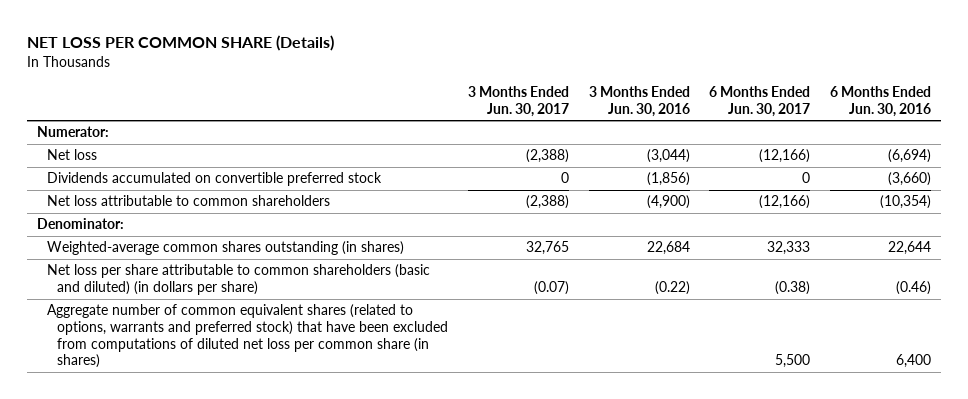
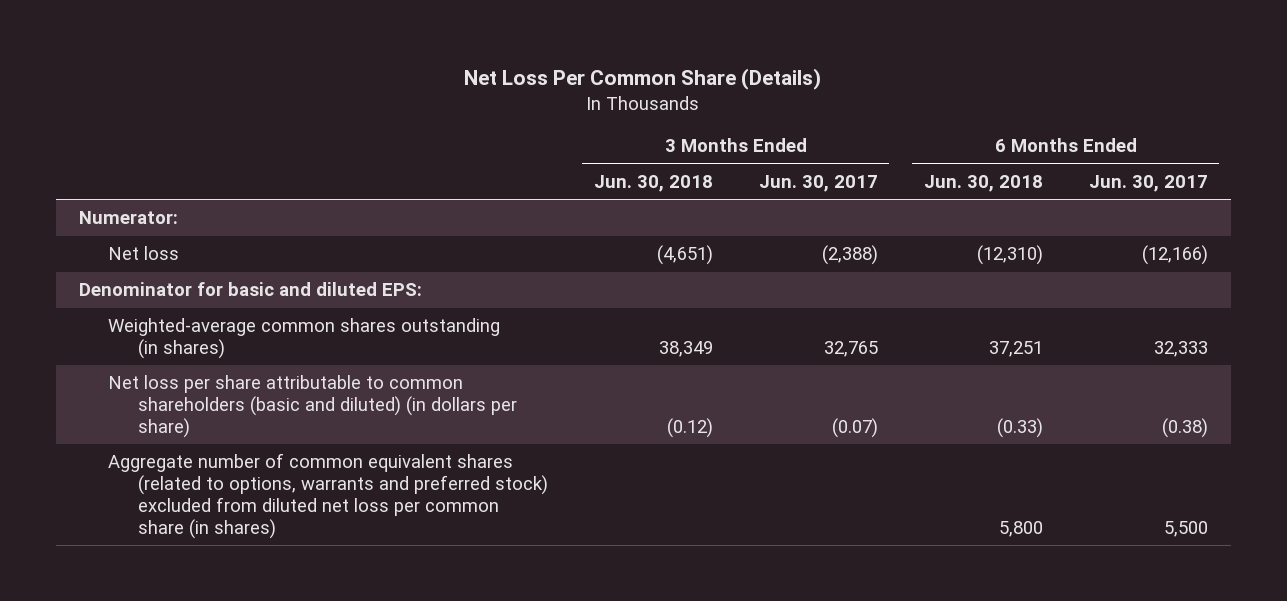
[27,35,335,52] NET LOSS PER COMMON SHARE (Details) -> [464,67,822,90] Net Loss Per Common Share (Details)
[588,86,690,117] 3 Months Ended Jun. 30, 2016 -> none
[829,86,931,117] 6 Months Ended Jun. 30, 2016 -> none
none -> [593,175,713,193] Jun. 30, 2018
none -> [923,175,1043,193] Jun. 30, 2018
[47,172,383,187] Dividends accumulated on convertible preferred stock -> none
[47,195,331,207] Net loss attributable to common shareholders -> none
[36,218,124,230] Denominator: -> [79,282,423,297] Denominator for basic and diluted EPS:
[47,304,449,369] Aggregate number of common equivalent shares (related to options, warrants and preferred stock) that have been excluded from computations of diluted net loss per common share (in shares) -> [108,453,548,539] Aggregate number of common equivalent shares (related to options, warrants and preferred stock) excluded from diluted net loss per common share (in shares)

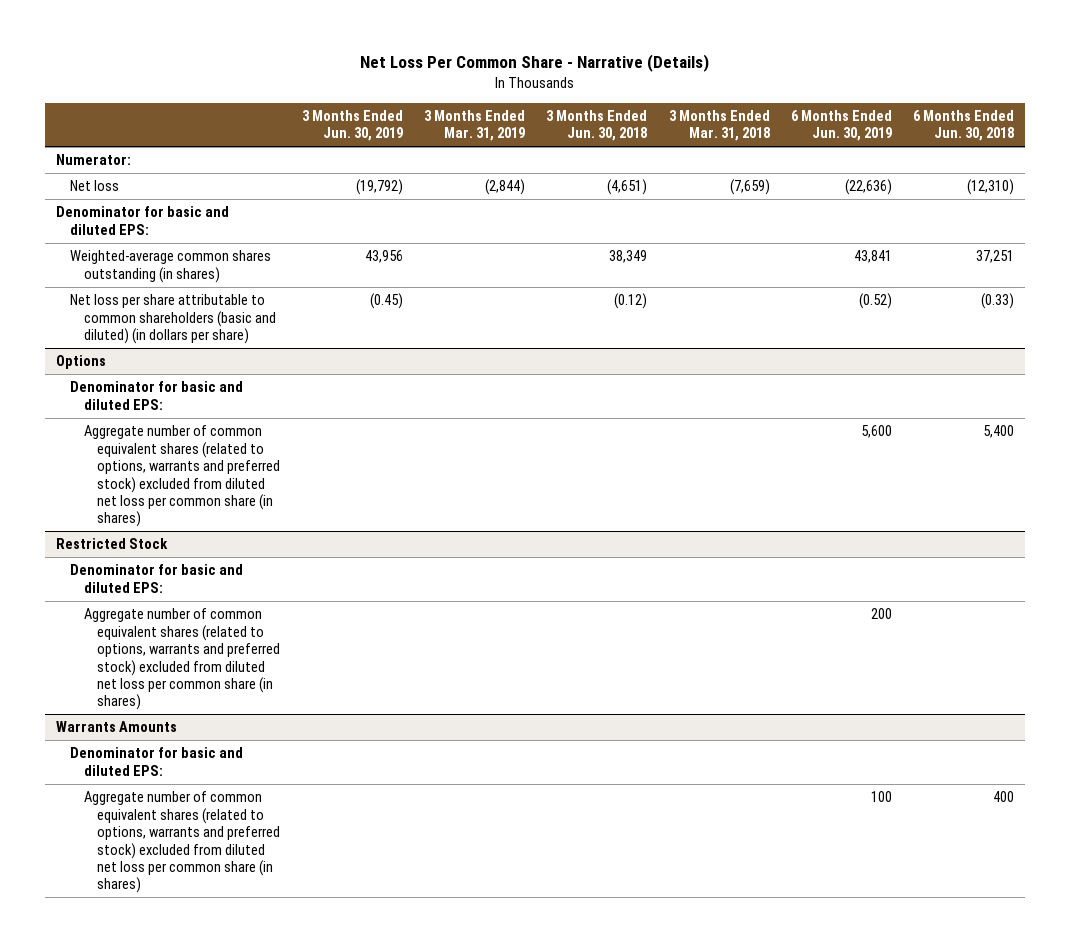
[464,67,822,90] Net Loss Per Common Share (Details) -> [360,54,710,73] Net Loss Per Common Share - Narrative (Details)
[758,175,878,193] Jun. 30, 2017 -> none
[1088,175,1208,193] Jun. 30, 2017 -> none
none -> [301,109,403,142] 3 Months Ended Jun. 30, 2019
none -> [424,109,526,142] 3 Months Ended Mar. 31, 2019
none -> [668,109,770,142] 3 Months Ended Mar. 31, 2018
none -> [791,109,893,142] 6 Months Ended Jun. 30, 2019
none -> [55,355,106,370] Options
none -> [69,381,243,410] Denominator for basic and diluted EPS:
[998,520,1043,537] 5,800 -> [983,425,1015,439] 5,400
none -> [55,538,168,550] Restricted Stock
none -> [69,564,243,593] Denominator for basic and diluted EPS:
none -> [83,608,281,711] Aggregate number of common equivalent shares (related to options, warrants and preferred stock) excluded from diluted net loss per common share (in shares)
none -> [55,721,177,733] Warrants Amounts
none -> [69,747,243,776] Denominator for basic and diluted EPS:
none -> [83,791,281,894] Aggregate number of common equivalent shares (related to options, warrants and preferred stock) excluded from diluted net loss per common share (in shares)

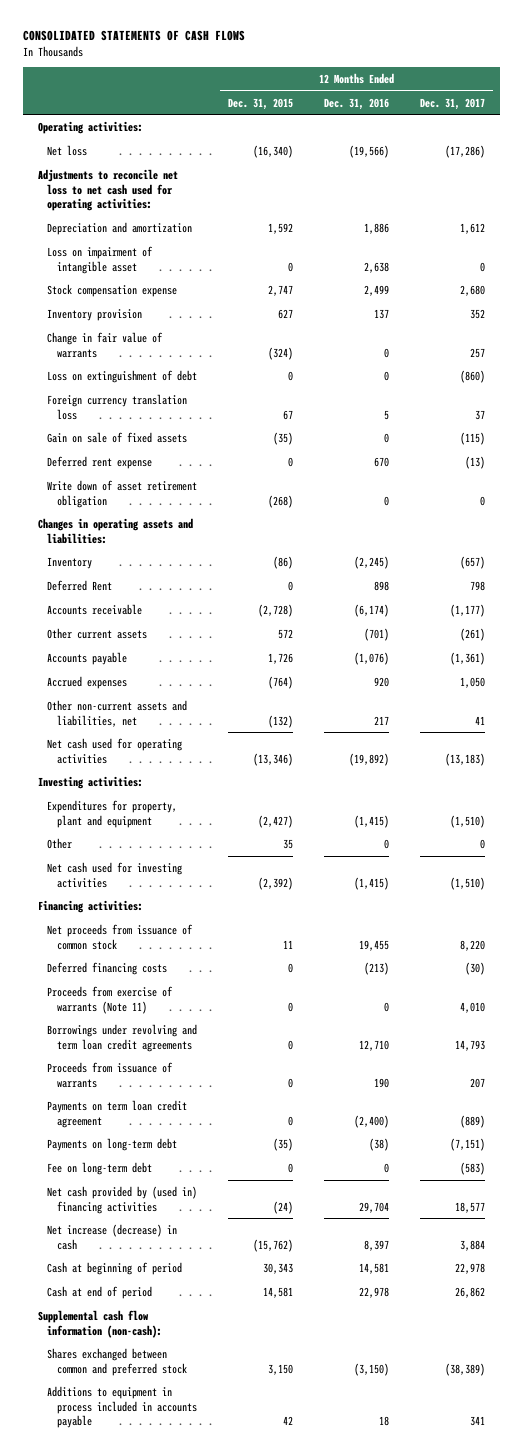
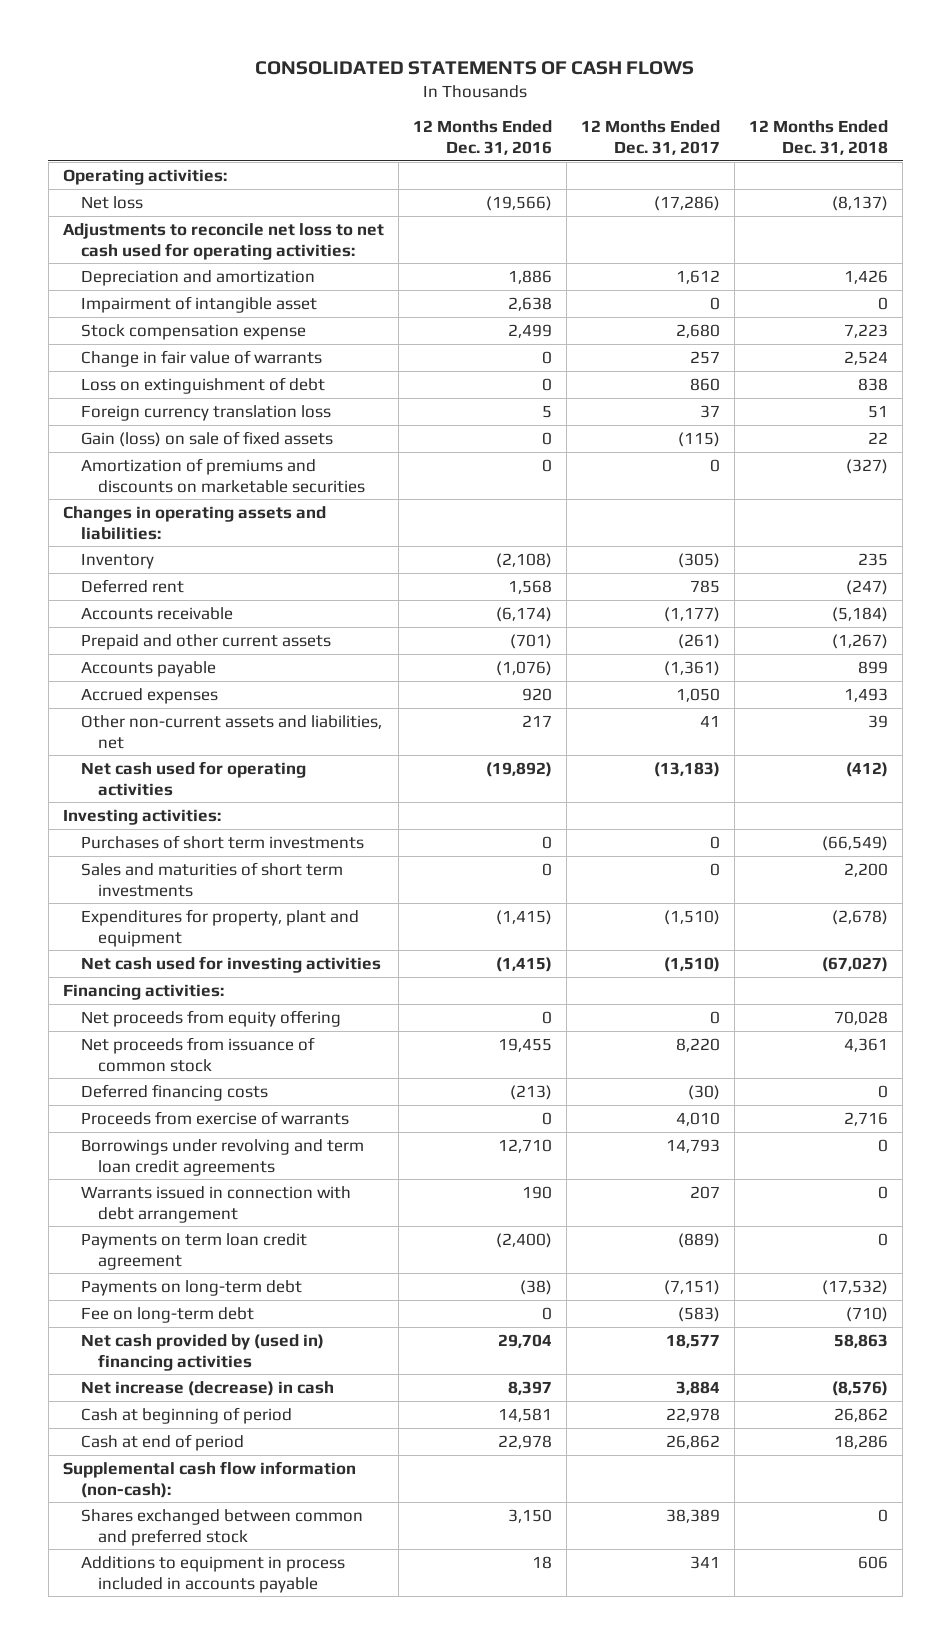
[228,97,294,110] Dec. 31, 2015 -> none
none -> [749,120,889,156] 12 Months Ended Dec. 31, 2018
[47,245,154,274] Loss on impairment of intangible asset -> [80,295,317,313] Impairment of intangible asset
[47,308,143,321] Inventory provision -> none
[459,369,485,383] (860) -> [689,377,720,391] 860
[47,455,153,469] Deferred rent expense -> none
[47,479,198,508] Write down of asset retirement obligation -> none
[47,431,188,443] Gain on sale of fixed assets -> [80,430,333,447] Gain (loss) on sale of fixed assets
none -> [80,457,366,493] Amortization of premiums and discounts on marketable securities
[354,555,390,569] (2,245) -> [495,552,552,568] (2,108)
[459,555,485,569] (657) -> [677,552,720,568] (305)
[47,579,113,591] Deferred Rent -> [80,578,184,593] Deferred rent
[374,580,390,591] 898 -> [507,579,552,594] 1,568
[469,580,485,591] 798 -> [689,579,720,593] 785
[47,627,148,639] Other current assets -> [80,633,331,650] Prepaid and other current assets
none -> [80,834,364,849] Purchases of short term investments
none -> [80,861,343,897] Sales and maturities of short term investments
[47,837,73,849] Other -> none
none -> [80,1009,341,1027] Net proceeds from equity offering
[47,985,174,1014] Proceeds from exercise of warrants (Note 11) -> [80,1110,349,1125] Proceeds from exercise of warrants
[47,1061,174,1088] Proceeds from issuance of warrants -> [80,1185,351,1223] Warrants issued in connection with debt arrangement
[354,1362,390,1376] (3,150) -> [507,1508,552,1523] 3,150
[444,1362,485,1376] (38,389) -> [665,1508,720,1523] 38,389

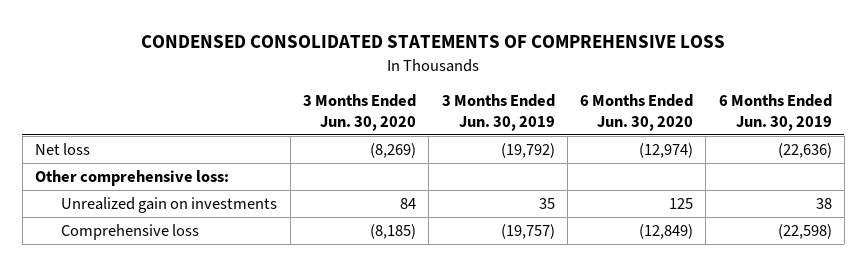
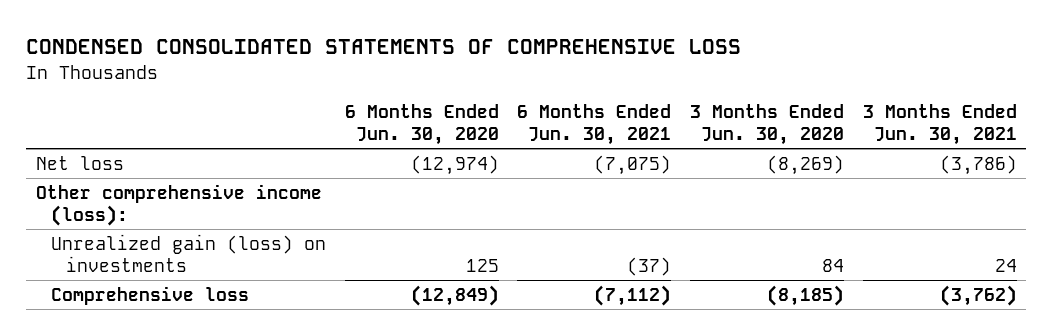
[441,94,555,131] 3 Months Ended Jun. 30, 2019 -> none
[718,94,832,131] 6 Months Ended Jun. 30, 2019 -> none
none -> [517,103,672,145] 6 Months Ended Jun. 30, 2021
none -> [862,103,1017,145] 3 Months Ended Jun. 30, 2021
[35,169,230,186] Other comprehensive loss: -> [35,183,322,227] Other comprehensive income (loss):
[61,196,278,213] Unrealized gain on investments -> [50,233,326,273] Unrealized gain (loss) on investments

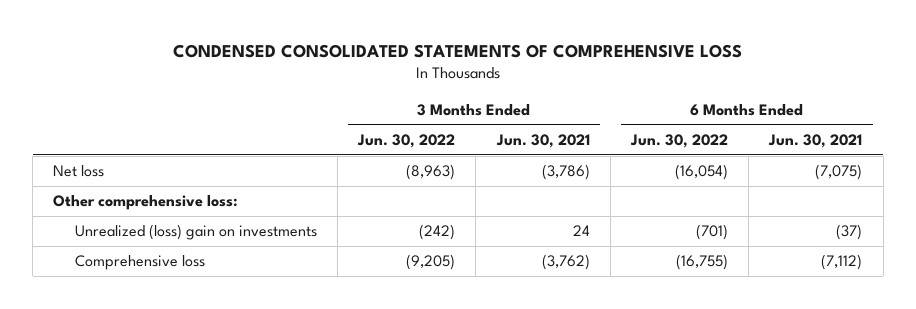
[344,103,499,145] 6 Months Ended Jun. 30, 2020 -> none
[690,103,845,145] 3 Months Ended Jun. 30, 2020 -> none
none -> [357,133,456,148] Jun. 30, 2022
none -> [630,133,729,148] Jun. 30, 2022
[35,183,322,227] Other comprehensive income (loss): -> [53,195,239,211] Other comprehensive loss:
[50,233,326,273] Unrealized gain (loss) on investments -> [74,224,317,241] Unrealized (loss) gain on investments

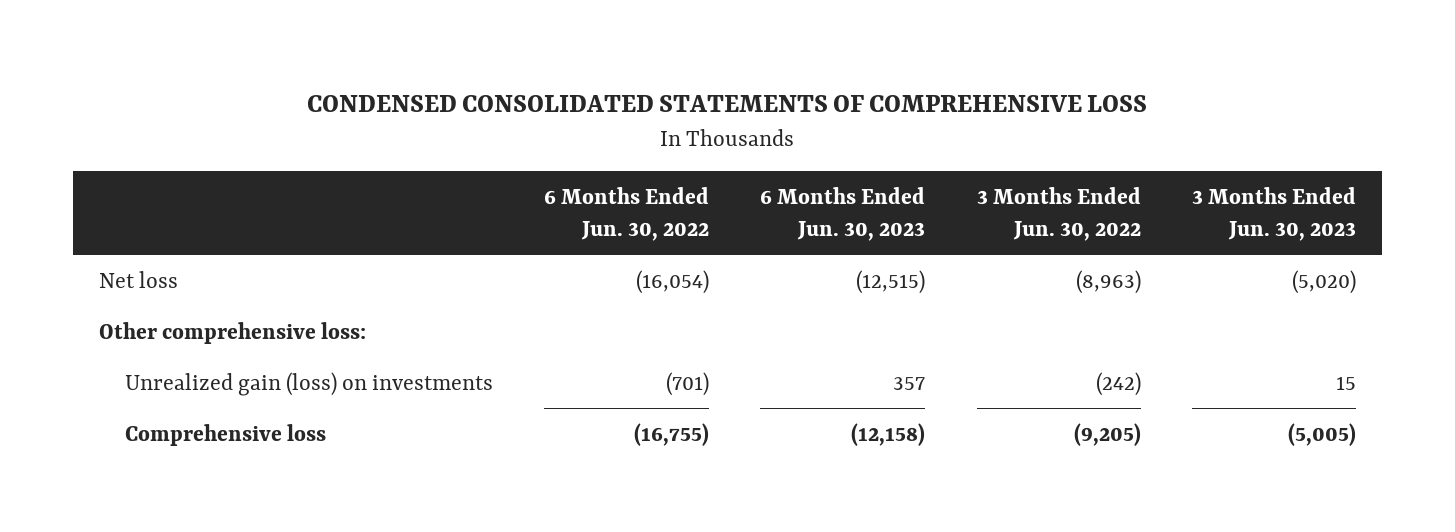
[495,133,590,148] Jun. 30, 2021 -> none
[768,133,863,148] Jun. 30, 2021 -> none
none -> [760,187,926,242] 6 Months Ended Jun. 30, 2023
none -> [1192,187,1357,242] 3 Months Ended Jun. 30, 2023
[74,224,317,241] Unrealized (loss) gain on investments -> [124,371,493,396] Unrealized gain (loss) on investments

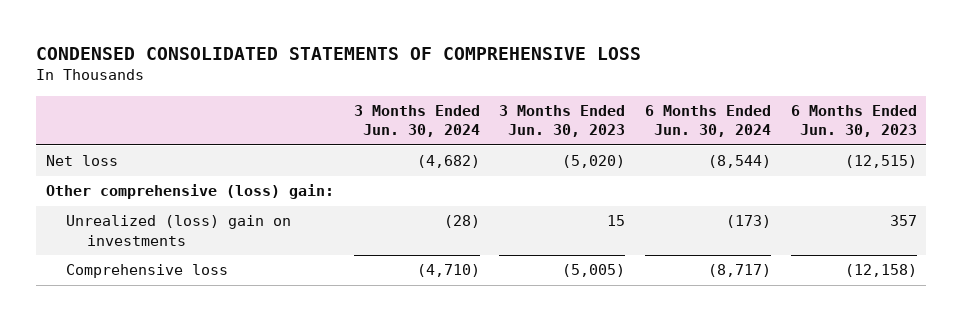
[543,187,709,242] 6 Months Ended Jun. 30, 2022 -> none
[976,187,1141,242] 3 Months Ended Jun. 30, 2022 -> none
none -> [353,105,480,138] 3 Months Ended Jun. 30, 2024
none -> [645,105,772,138] 6 Months Ended Jun. 30, 2024
[98,321,366,344] Other comprehensive loss: -> [46,184,335,200] Other comprehensive (loss) gain:
[124,371,493,396] Unrealized gain (loss) on investments -> [66,215,292,246] Unrealized (loss) gain on investments

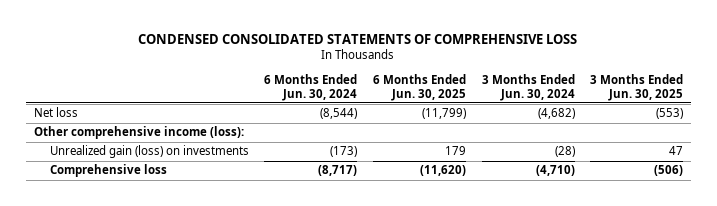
[499,105,626,138] 3 Months Ended Jun. 30, 2023 -> none
[790,105,917,138] 6 Months Ended Jun. 30, 2023 -> none
none -> [373,73,467,101] 6 Months Ended Jun. 30, 2025
none -> [590,73,684,101] 3 Months Ended Jun. 30, 2025
[46,184,335,200] Other comprehensive (loss) gain: -> [33,126,244,140] Other comprehensive income (loss):
[66,215,292,246] Unrealized (loss) gain on investments -> [49,145,249,159] Unrealized gain (loss) on investments

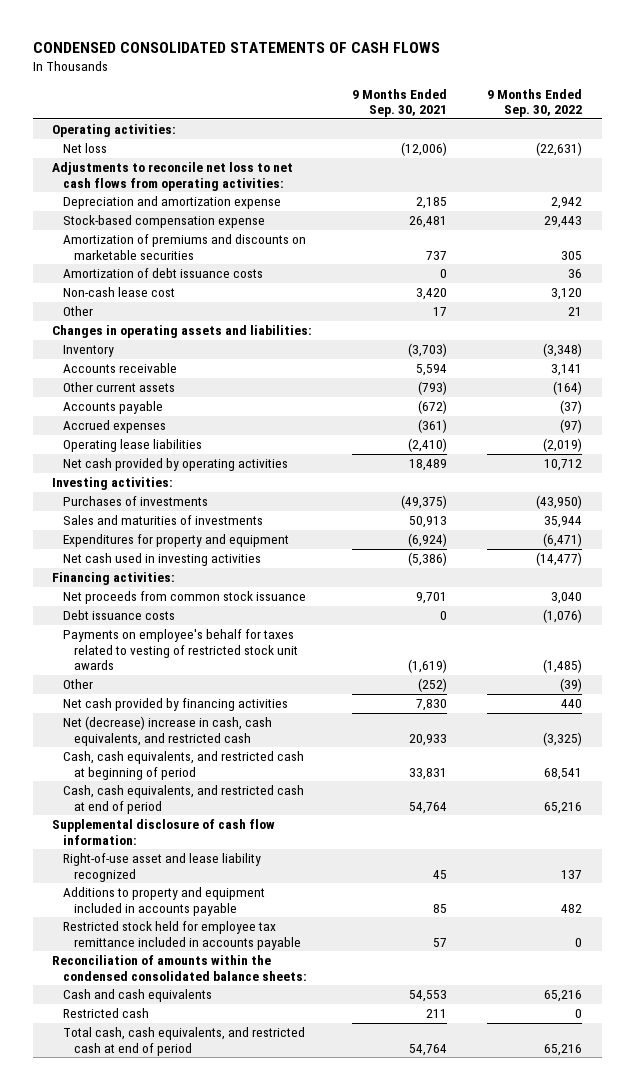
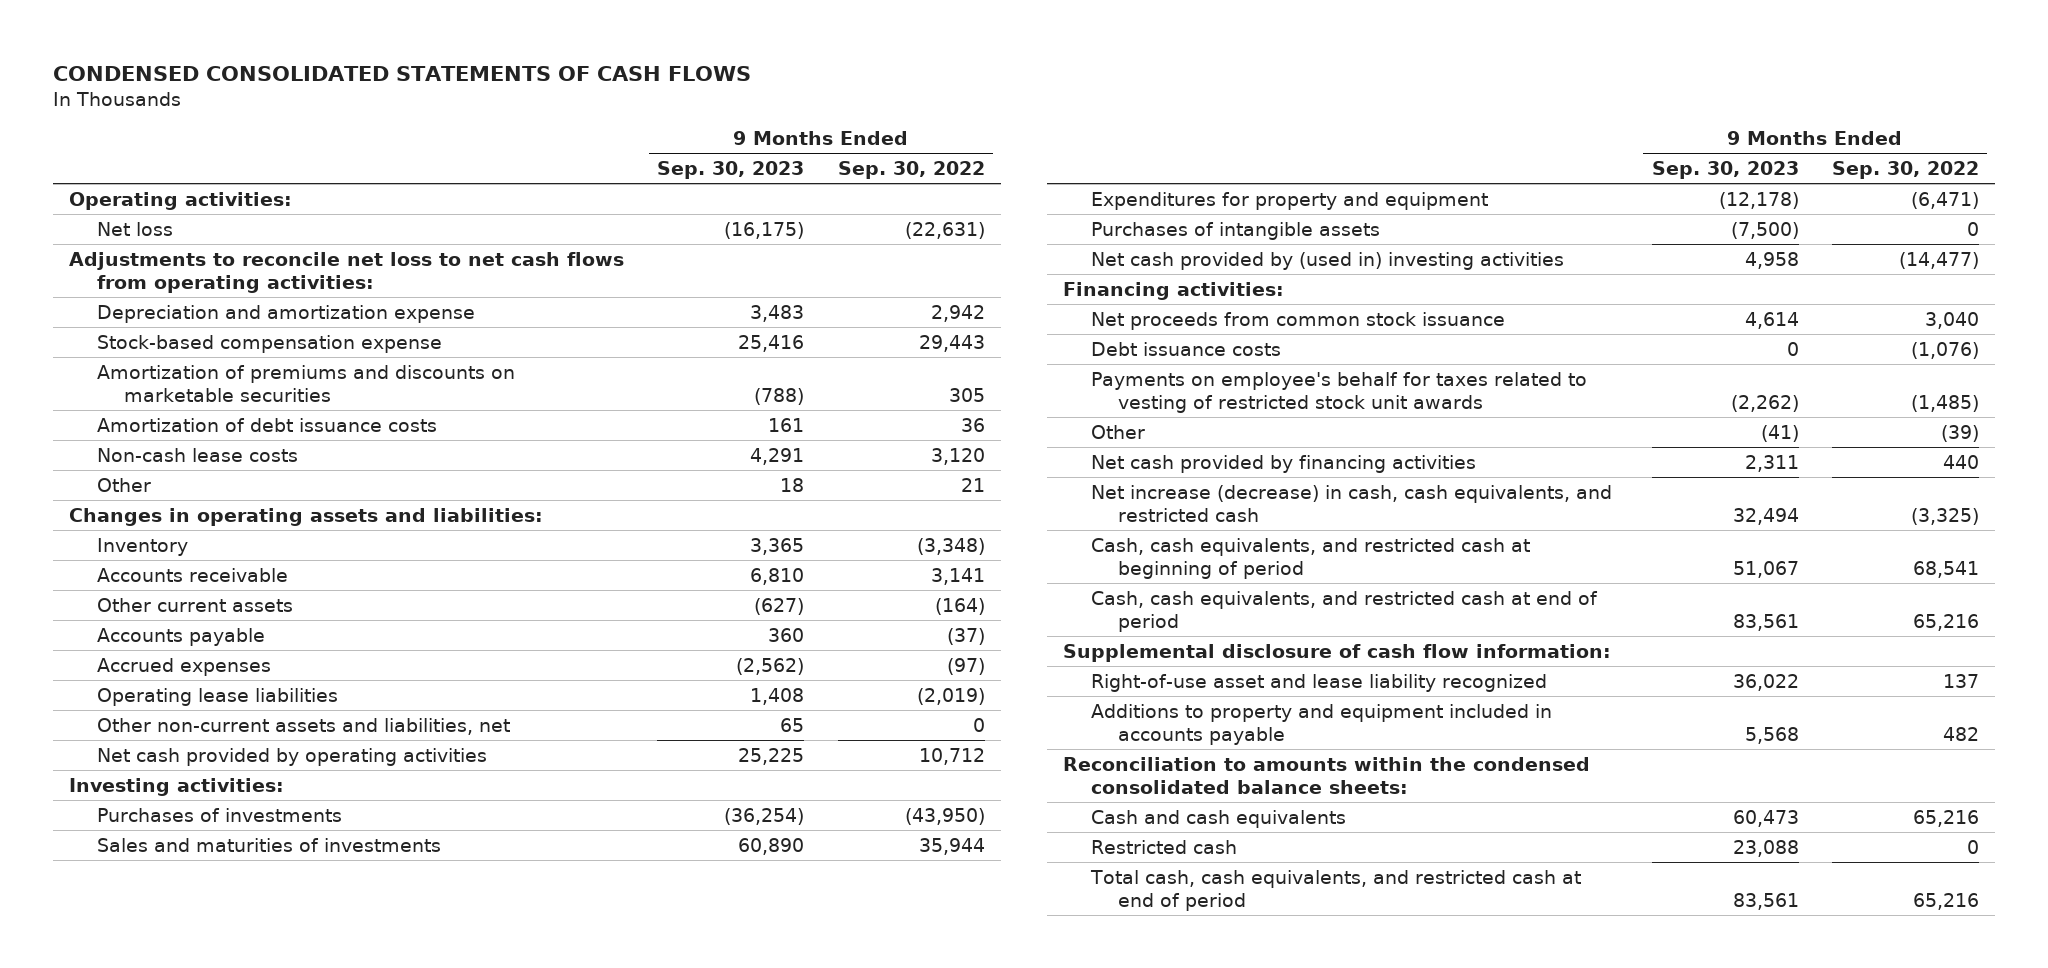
[352,88,448,118] 9 Months Ended Sep. 30, 2021 -> none
none -> [657,161,805,180] Sep. 30, 2023
[63,287,176,298] Non-cash lease cost -> [96,447,298,462] Non-cash lease costs
none -> [96,717,510,735] Other non-current assets and liabilities, net
none -> [1090,221,1380,240] Purchases of intangible assets
[63,553,262,567] Net cash used in investing activities -> [1090,251,1564,270] Net cash provided by (used in) investing activities
[63,716,273,746] Net (decrease) increase in cash, cash equivalents, and restricted cash -> [1090,484,1612,522] Net increase (decrease) in cash, cash equivalents, and restricted cash
[63,921,302,950] Restricted stock held for employee tax remittance included in accounts payable -> none
[52,955,308,981] Reconciliation of amounts within the condensed consolidated balance sheets: -> [1063,756,1591,794] Reconciliation to amounts within the condensed consolidated balance sheets:

